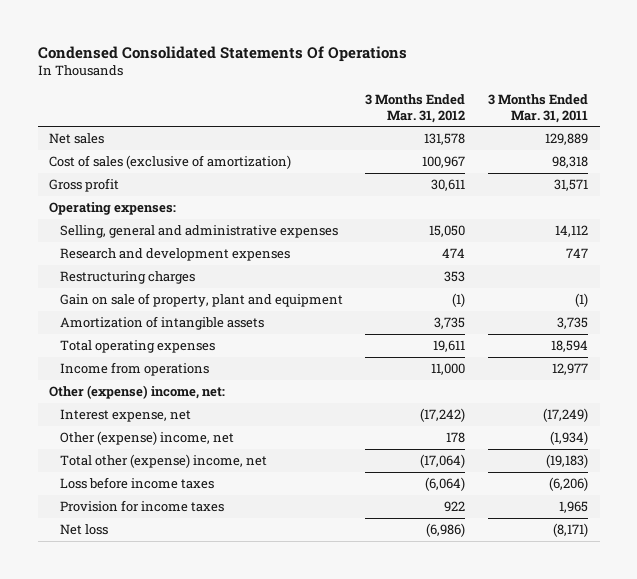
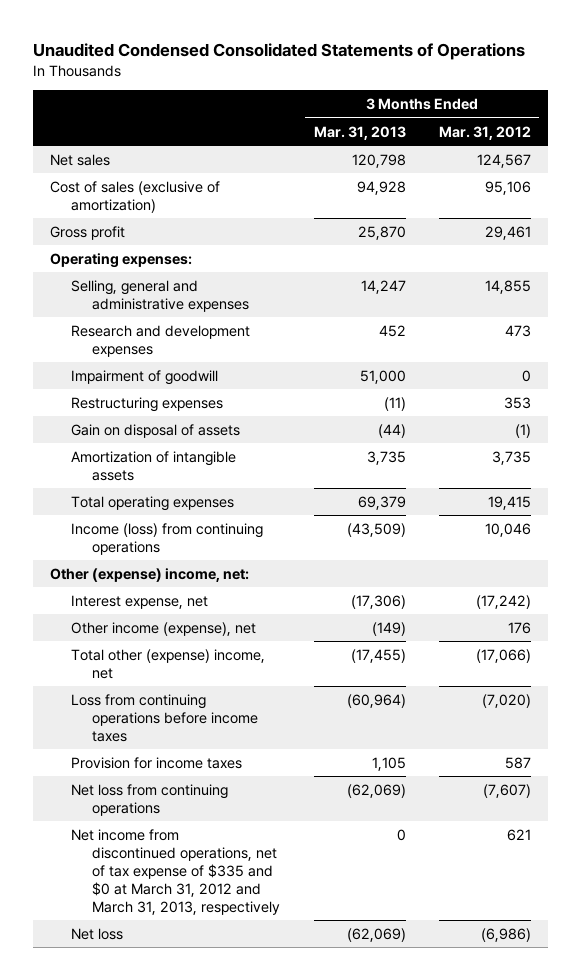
[37,45,407,62] Condensed Consolidated Statements Of Operations -> [33,43,526,61] Unaudited Condensed Consolidated Statements of Operations
[488,94,589,123] 3 Months Ended Mar. 31, 2011 -> none
none -> [313,125,406,140] Mar. 31, 2013
[424,133,466,146] 131,578 -> [476,153,531,168] 124,567
[422,156,466,169] 100,967 -> [484,180,531,195] 95,106
[431,179,466,192] 30,611 -> [484,225,531,240] 29,461
[429,225,466,238] 15,050 -> [484,279,531,294] 14,855
[442,248,466,259] 474 -> [504,324,531,337] 473
none -> [71,369,219,385] Impairment of goodwill
[59,271,195,285] Restructuring charges -> [71,396,224,412] Restructuring expenses
[59,293,343,308] Gain on sale of property, plant and equipment -> [71,423,241,438] Gain on disposal of assets
[433,340,466,353] 19,611 -> [487,495,531,510] 19,415
[59,362,209,377] Income from operations -> [71,522,264,555] Income (loss) from continuing operations
[431,363,466,376] 11,000 -> [484,522,531,537] 10,046
[59,431,234,446] Other (expense) income, net -> [71,621,257,636] Other income (expense), net
[446,432,466,444] 178 -> [507,621,531,634] 176
[420,454,466,469] (17,064) -> [475,648,531,663] (17,066)
[59,477,214,490] Loss before income taxes -> [71,693,259,742] Loss from continuing operations before income taxes
[425,477,466,492] (6,064) -> [481,693,531,708] (7,020)
[444,501,466,513] 922 -> [504,756,531,769] 587
none -> [71,783,229,816] Net loss from continuing operations
none -> [71,828,281,915] Net income from discontinued operations, net of tax expense of $335 and $0 at March 31, 2012 and March 31, 2013, respectively

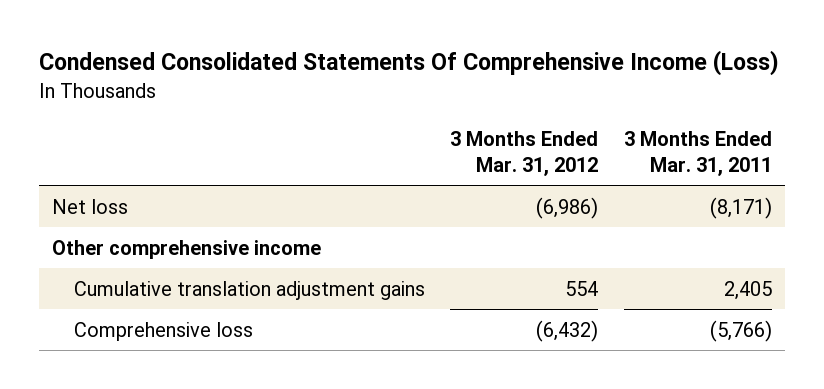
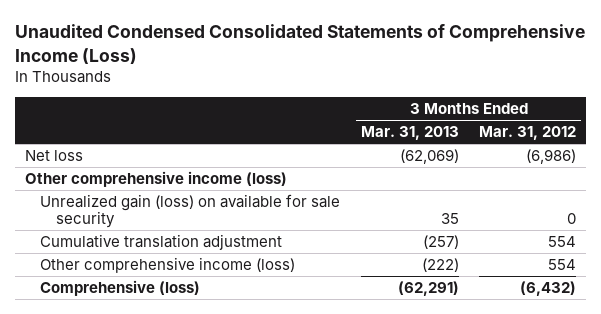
[38,50,779,77] Condensed Consolidated Statements Of Comprehensive Income (Loss) -> [14,24,585,64] Unaudited Condensed Consolidated Statements of Comprehensive Income (Loss)
[624,130,773,176] 3 Months Ended Mar. 31, 2011 -> none
none -> [360,126,459,141] Mar. 31, 2013
[51,239,321,259] Other comprehensive income -> [25,170,288,187] Other comprehensive income (loss)
none -> [40,193,341,229] Unrealized gain (loss) on available for sale security
[73,280,425,300] Cumulative translation adjustment gains -> [40,233,283,250] Cumulative translation adjustment
none -> [40,256,296,273] Other comprehensive income (loss)
[73,321,253,341] Comprehensive loss -> [40,279,201,296] Comprehensive (loss)

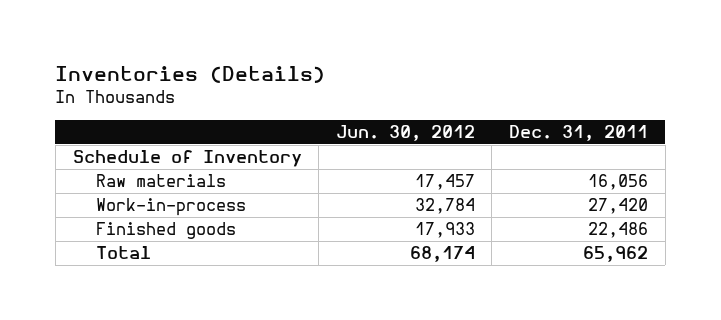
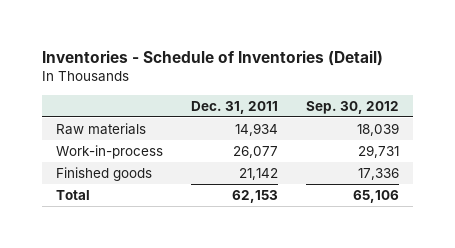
[55,65,326,83] Inventories (Details) -> [41,49,383,66] Inventories - Schedule of Inventories (Detail)
[335,124,475,141] Jun. 30, 2012 -> none
none -> [306,100,400,114] Sep. 30, 2012
[72,150,302,168] Schedule of Inventory -> none
[588,174,649,191] 16,056 -> [234,122,278,136] 14,934
[588,198,649,215] 27,420 -> [232,145,278,158] 26,077
[588,222,649,239] 22,486 -> [238,167,278,180] 21,142
[583,246,649,263] 65,962 -> [231,189,278,203] 62,153

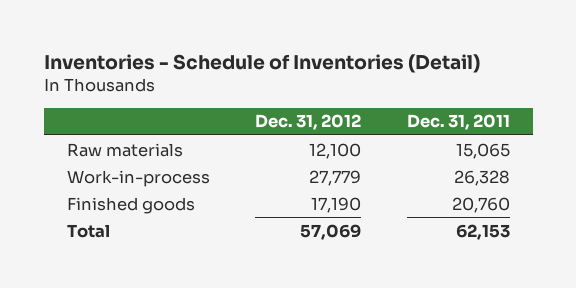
[306,100,400,114] Sep. 30, 2012 -> none
none -> [255,114,362,131] Dec. 31, 2012
[234,122,278,136] 14,934 -> [455,142,510,159] 15,065
[232,145,278,158] 26,077 -> [453,169,510,186] 26,328
[238,167,278,180] 21,142 -> [451,196,510,213] 20,760

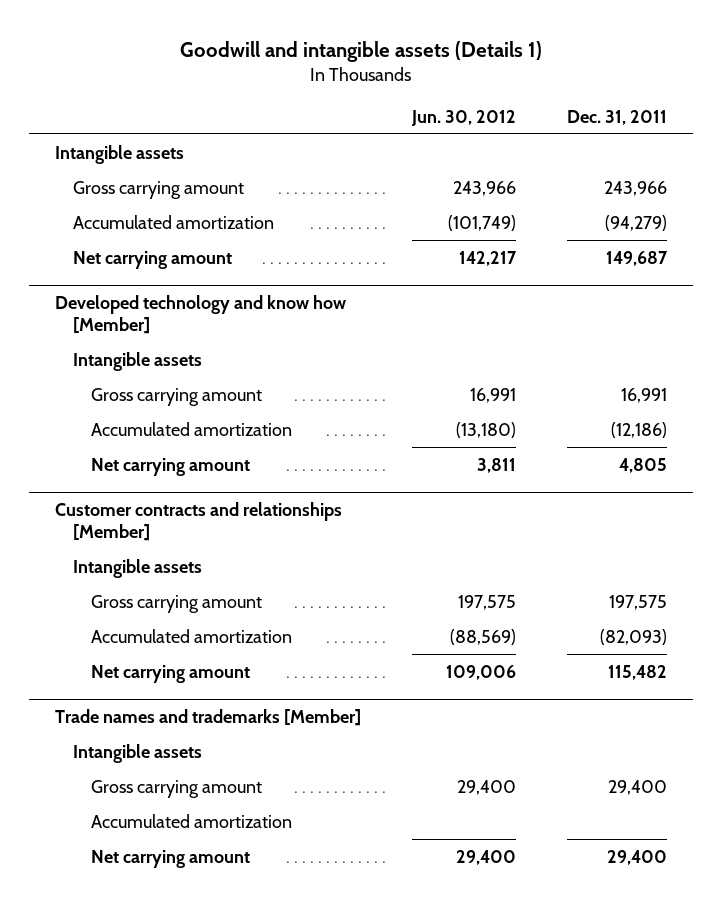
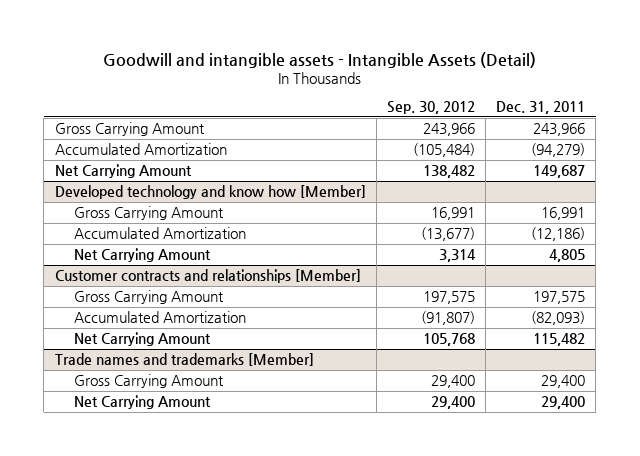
[179,40,542,62] Goodwill and intangible assets (Details 1) -> [102,51,536,68] Goodwill and intangible assets - Intangible Assets (Detail)
[410,109,516,126] Jun. 30, 2012 -> none
none -> [386,101,475,115] Sep. 30, 2012
[54,144,184,164] Intangible assets -> none
[72,180,244,199] Gross carrying amount -> [54,122,205,137] Gross Carrying Amount
[72,214,274,229] Accumulated amortization -> [54,143,227,156] Accumulated Amortization
[72,250,232,269] Net carrying amount -> [54,164,192,179] Net Carrying Amount
[72,351,202,371] Intangible assets -> none
[90,387,262,406] Gross carrying amount -> [74,206,225,221] Gross Carrying Amount
[90,421,292,436] Accumulated amortization -> [74,227,247,240] Accumulated Amortization
[90,457,250,476] Net carrying amount -> [74,248,212,263] Net Carrying Amount
[72,558,202,578] Intangible assets -> none
[90,594,262,613] Gross carrying amount -> [74,290,225,305] Gross Carrying Amount
[90,628,292,643] Accumulated amortization -> [74,311,247,324] Accumulated Amortization
[90,664,250,683] Net carrying amount -> [74,332,212,347] Net Carrying Amount
[72,743,202,763] Intangible assets -> none
[90,813,292,828] Accumulated amortization -> none
[90,779,262,798] Gross carrying amount -> [74,374,225,389] Gross Carrying Amount
[90,849,250,868] Net carrying amount -> [74,395,212,410] Net Carrying Amount

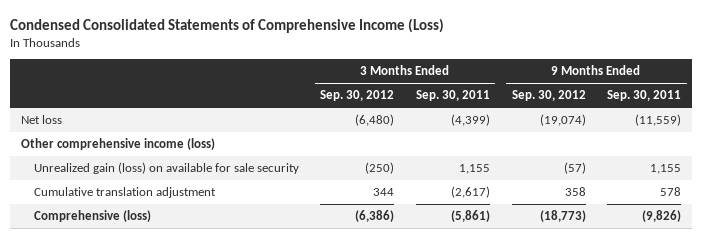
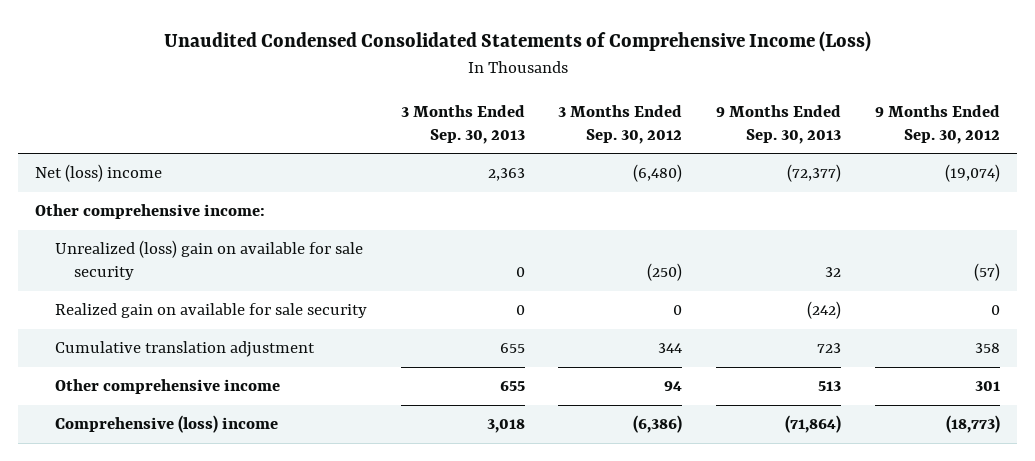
[10,17,445,33] Condensed Consolidated Statements of Comprehensive Income (Loss) -> [163,31,871,53] Unaudited Condensed Consolidated Statements of Comprehensive Income (Loss)
[415,90,490,102] Sep. 30, 2011 -> none
[607,90,682,102] Sep. 30, 2011 -> none
none -> [400,104,525,144] 3 Months Ended Sep. 30, 2013
none -> [716,104,842,144] 9 Months Ended Sep. 30, 2013
[21,115,63,125] Net loss -> [34,164,162,183] Net (loss) income
[21,138,216,151] Other comprehensive income (loss) -> [34,204,265,220] Other comprehensive income:
[33,162,299,175] Unrealized gain (loss) on available for sale security -> [54,240,363,281] Unrealized (loss) gain on available for sale security
none -> [54,303,367,319] Realized gain on available for sale security
none -> [54,379,280,395] Other comprehensive income
[33,210,151,223] Comprehensive (loss) -> [54,415,278,434] Comprehensive (loss) income

